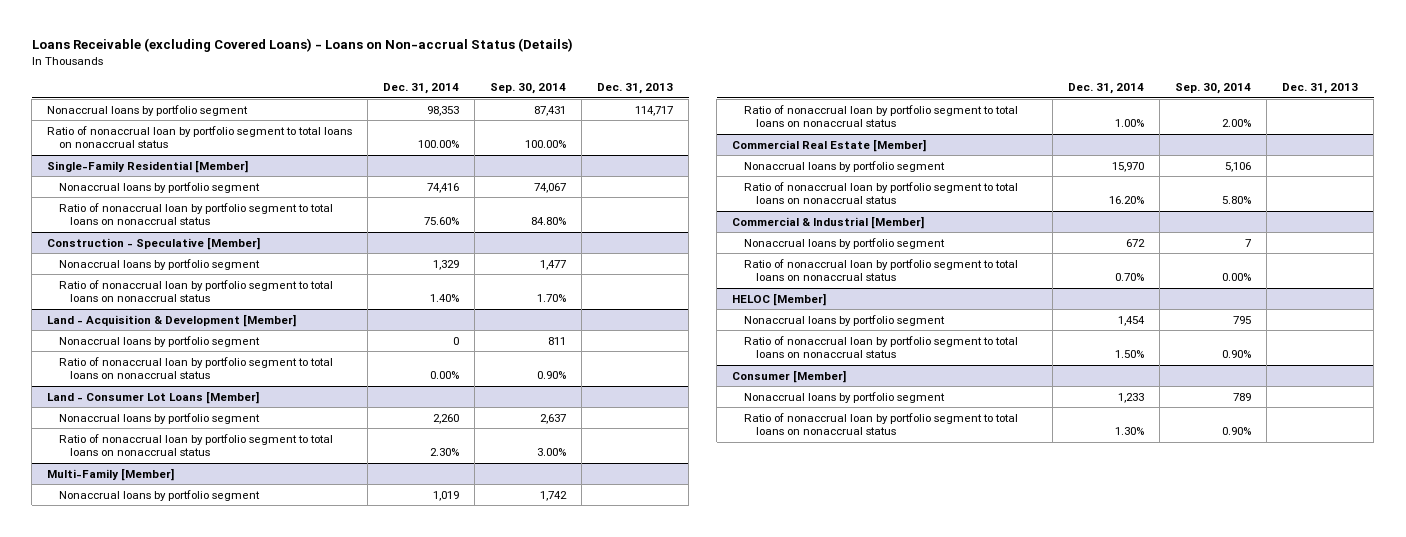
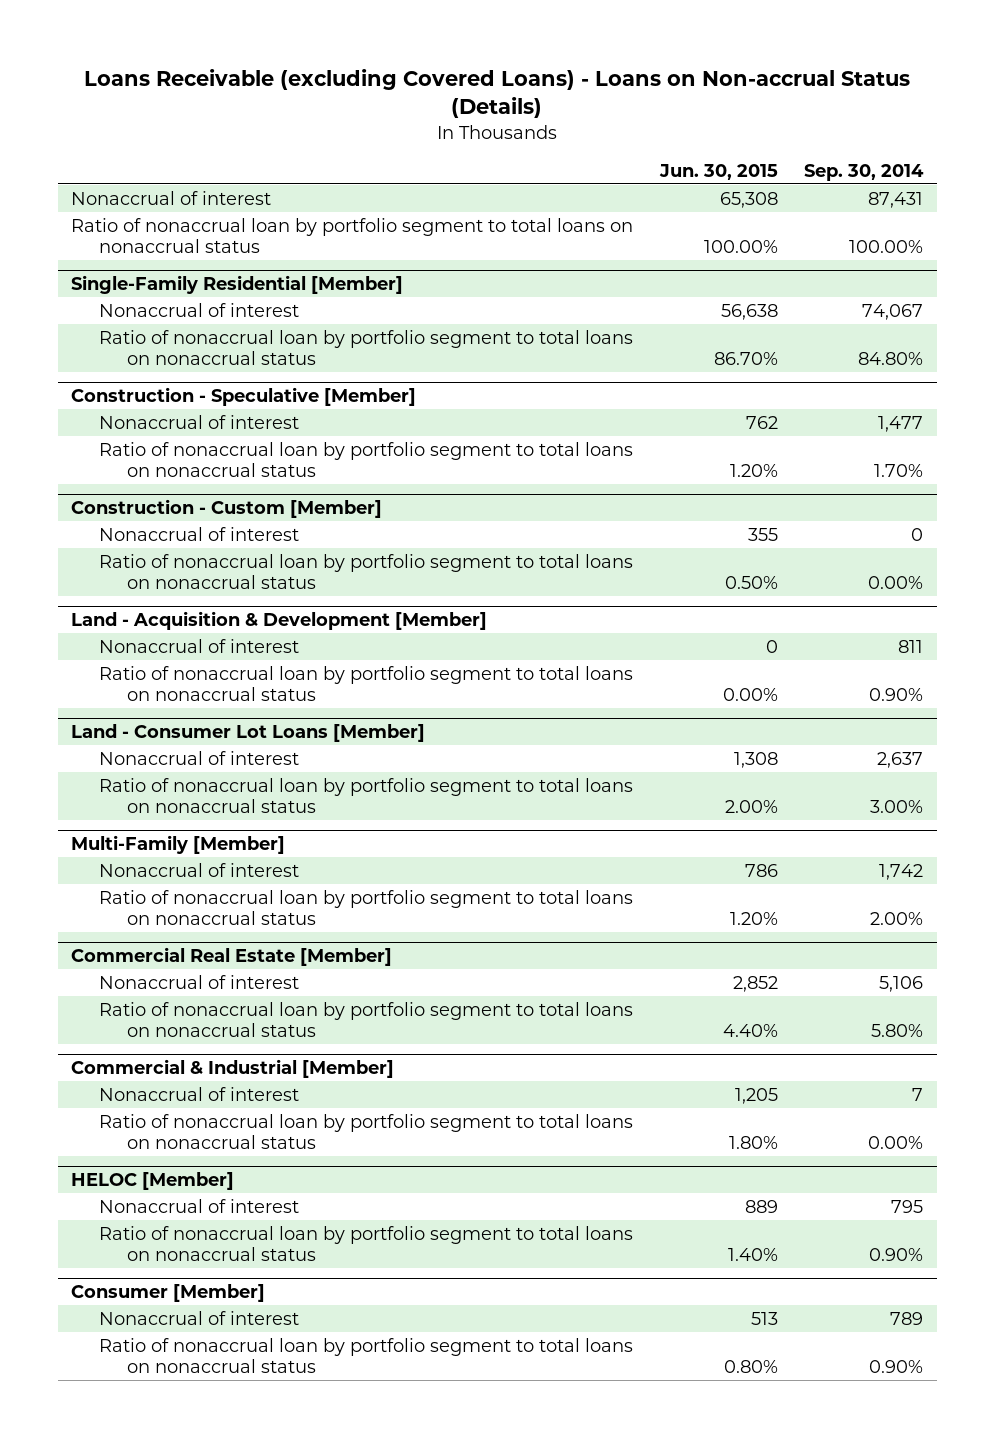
[383,82,460,94] Dec. 31, 2014 -> none
[597,82,674,94] Dec. 31, 2013 -> none
none -> [658,163,778,180] Jun. 30, 2015
[47,104,249,116] Nonaccrual loans by portfolio segment -> [71,190,272,205] Nonaccrual of interest
[58,181,260,193] Nonaccrual loans by portfolio segment -> [98,302,299,317] Nonaccrual of interest
[58,258,260,270] Nonaccrual loans by portfolio segment -> [98,414,299,429] Nonaccrual of interest
none -> [71,499,383,519] Construction - Custom [Member]
none -> [98,526,299,541] Nonaccrual of interest
none -> [98,553,633,589] Ratio of nonaccrual loan by portfolio segment to total loans on nonaccrual status
[58,335,260,347] Nonaccrual loans by portfolio segment -> [98,638,299,653] Nonaccrual of interest
[58,412,260,424] Nonaccrual loans by portfolio segment -> [98,750,299,765] Nonaccrual of interest
[58,489,260,501] Nonaccrual loans by portfolio segment -> [98,862,299,877] Nonaccrual of interest
[744,160,946,172] Nonaccrual loans by portfolio segment -> [98,974,299,989] Nonaccrual of interest
[744,237,946,249] Nonaccrual loans by portfolio segment -> [98,1086,299,1101] Nonaccrual of interest
[744,314,946,326] Nonaccrual loans by portfolio segment -> [98,1198,299,1213] Nonaccrual of interest
[744,391,946,403] Nonaccrual loans by portfolio segment -> [98,1310,299,1325] Nonaccrual of interest

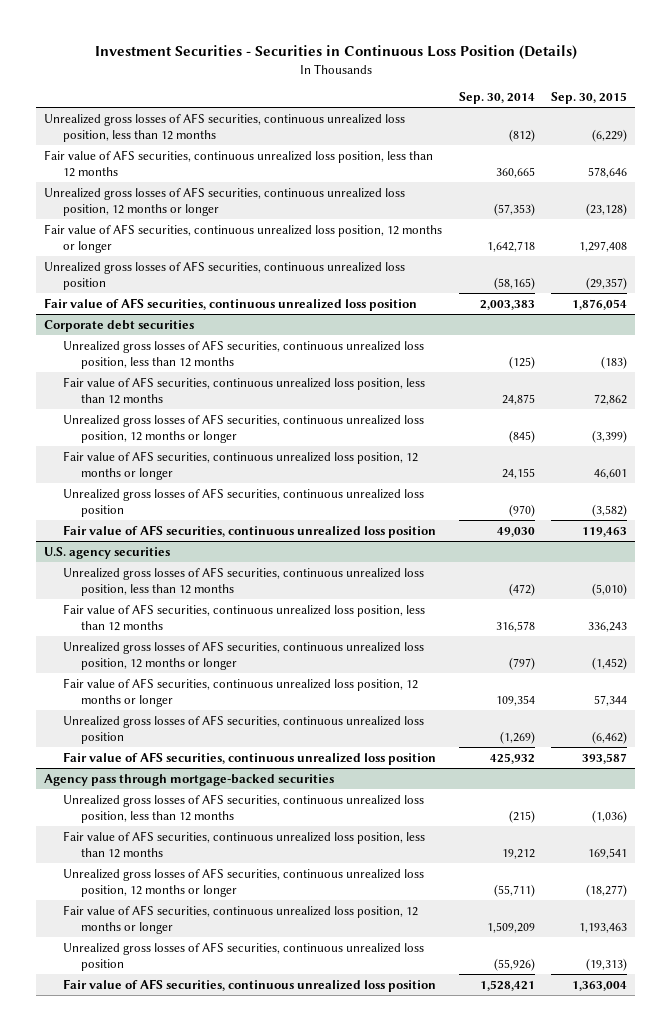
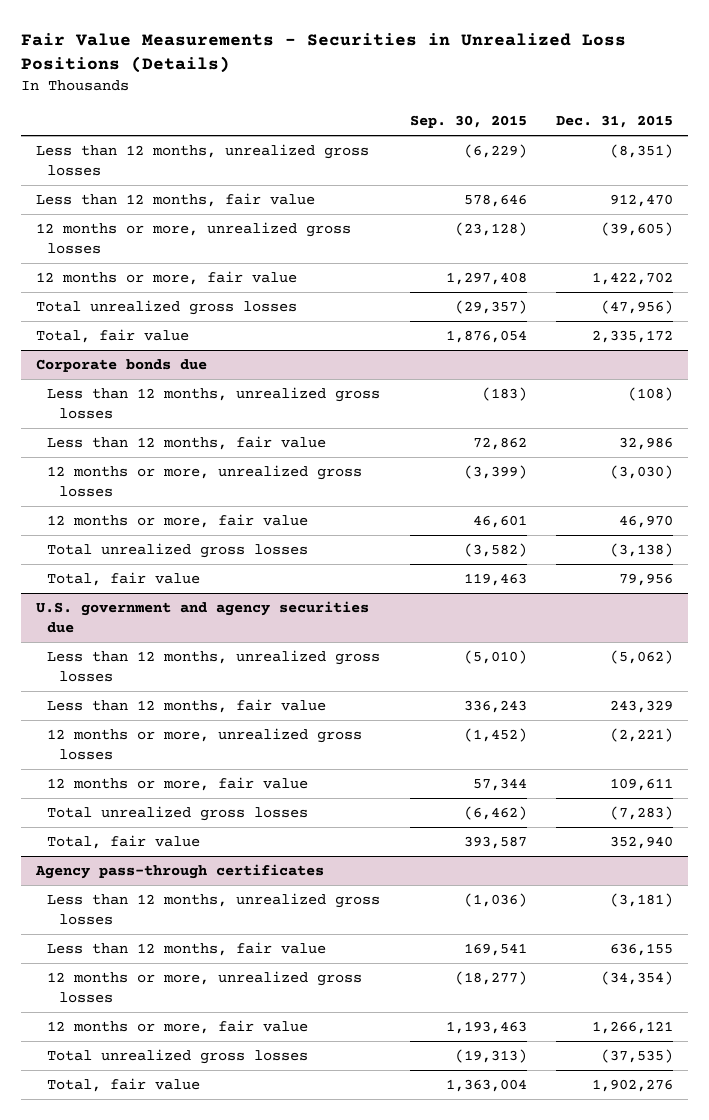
[94,45,577,61] Investment Securities - Securities in Continuous Loss Position (Details) -> [20,33,626,74] Fair Value Measurements - Securities in Unrealized Loss Positions (Details)
[458,91,535,104] Sep. 30, 2014 -> none
none -> [556,115,674,129] Dec. 31, 2015
[44,319,195,332] Corporate debt securities -> none
[44,773,335,786] Agency pass through mortgage-backed securities -> none
[44,112,406,142] Unrealized gross losses of AFS securities, continuous unrealized loss position, less than 12 months -> [35,144,369,176] Less than 12 months, unrealized gross losses
[44,149,434,177] Fair value of AFS securities, continuous unrealized loss position, less than 12 months -> [35,193,315,208] Less than 12 months, fair value
[44,186,406,216] Unrealized gross losses of AFS securities, continuous unrealized loss position, 12 months or longer -> [35,222,351,254] 12 months or more, unrealized gross losses
[44,223,443,253] Fair value of AFS securities, continuous unrealized loss position, 12 months or longer -> [35,271,297,286] 12 months or more, fair value
[44,260,406,290] Unrealized gross losses of AFS securities, continuous unrealized loss position -> [35,300,297,316] Total unrealized gross losses
[44,297,418,311] Fair value of AFS securities, continuous unrealized loss position -> [35,329,189,344] Total, fair value
none -> [35,359,207,373] Corporate bonds due
[62,339,424,369] Unrealized gross losses of AFS securities, continuous unrealized loss position, less than 12 months -> [47,387,381,419] Less than 12 months, unrealized gross losses
[62,376,425,404] Fair value of AFS securities, continuous unrealized loss position, less than 12 months -> [47,436,327,451] Less than 12 months, fair value
[62,413,424,443] Unrealized gross losses of AFS securities, continuous unrealized loss position, 12 months or longer -> [47,465,363,497] 12 months or more, unrealized gross losses
[62,450,418,480] Fair value of AFS securities, continuous unrealized loss position, 12 months or longer -> [47,514,309,529] 12 months or more, fair value
[62,487,424,517] Unrealized gross losses of AFS securities, continuous unrealized loss position -> [47,543,309,559] Total unrealized gross losses
[62,524,436,538] Fair value of AFS securities, continuous unrealized loss position -> [47,572,201,587] Total, fair value
[44,546,171,559] U.S. agency securities -> [35,601,369,633] U.S. government and agency securities due
[62,566,424,596] Unrealized gross losses of AFS securities, continuous unrealized loss position, less than 12 months -> [47,650,381,682] Less than 12 months, unrealized gross losses
[62,603,425,631] Fair value of AFS securities, continuous unrealized loss position, less than 12 months -> [47,699,327,714] Less than 12 months, fair value
[62,640,424,670] Unrealized gross losses of AFS securities, continuous unrealized loss position, 12 months or longer -> [47,728,363,760] 12 months or more, unrealized gross losses
[62,677,418,707] Fair value of AFS securities, continuous unrealized loss position, 12 months or longer -> [47,777,309,792] 12 months or more, fair value
[62,714,424,744] Unrealized gross losses of AFS securities, continuous unrealized loss position -> [47,806,309,822] Total unrealized gross losses
[62,751,436,765] Fair value of AFS securities, continuous unrealized loss position -> [47,835,201,850] Total, fair value
none -> [34,864,324,880] Agency pass-through certificates
[62,793,424,823] Unrealized gross losses of AFS securities, continuous unrealized loss position, less than 12 months -> [47,893,381,925] Less than 12 months, unrealized gross losses
[62,830,425,858] Fair value of AFS securities, continuous unrealized loss position, less than 12 months -> [47,942,327,957] Less than 12 months, fair value
[62,867,424,897] Unrealized gross losses of AFS securities, continuous unrealized loss position, 12 months or longer -> [47,971,363,1003] 12 months or more, unrealized gross losses
[62,904,418,934] Fair value of AFS securities, continuous unrealized loss position, 12 months or longer -> [47,1020,309,1035] 12 months or more, fair value
[62,941,424,971] Unrealized gross losses of AFS securities, continuous unrealized loss position -> [47,1049,309,1065] Total unrealized gross losses
[62,978,436,992] Fair value of AFS securities, continuous unrealized loss position -> [47,1078,201,1093] Total, fair value

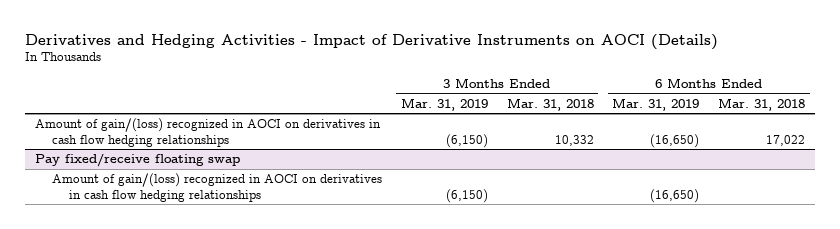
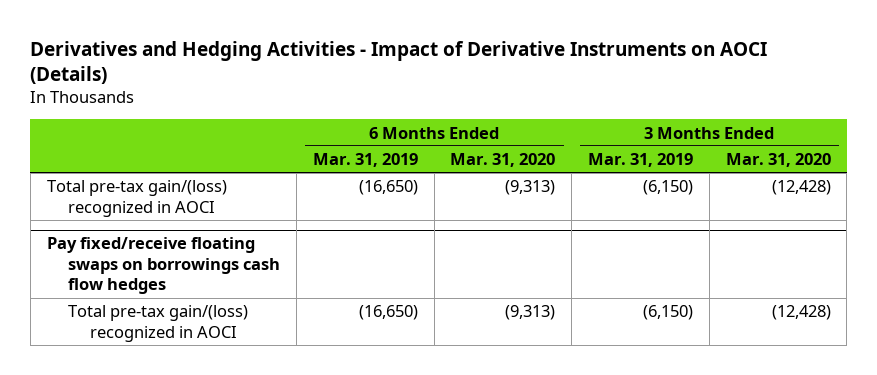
[506,97,594,111] Mar. 31, 2018 -> none
[718,97,806,111] Mar. 31, 2018 -> none
none -> [450,152,556,167] Mar. 31, 2020
none -> [725,152,831,167] Mar. 31, 2020
[34,118,381,147] Amount of gain/(loss) recognized in AOCI on derivatives in cash flow hedging relationships -> [46,180,227,217] Total pre-tax gain/(loss) recognized in AOCI
[34,153,240,168] Pay fixed/receive floating swap -> [46,237,281,295] Pay fixed/receive floating swaps on borrowings cash flow hedges
[51,173,382,202] Amount of gain/(loss) recognized in AOCI on derivatives in cash flow hedging relationships -> [68,305,249,342] Total pre-tax gain/(loss) recognized in AOCI

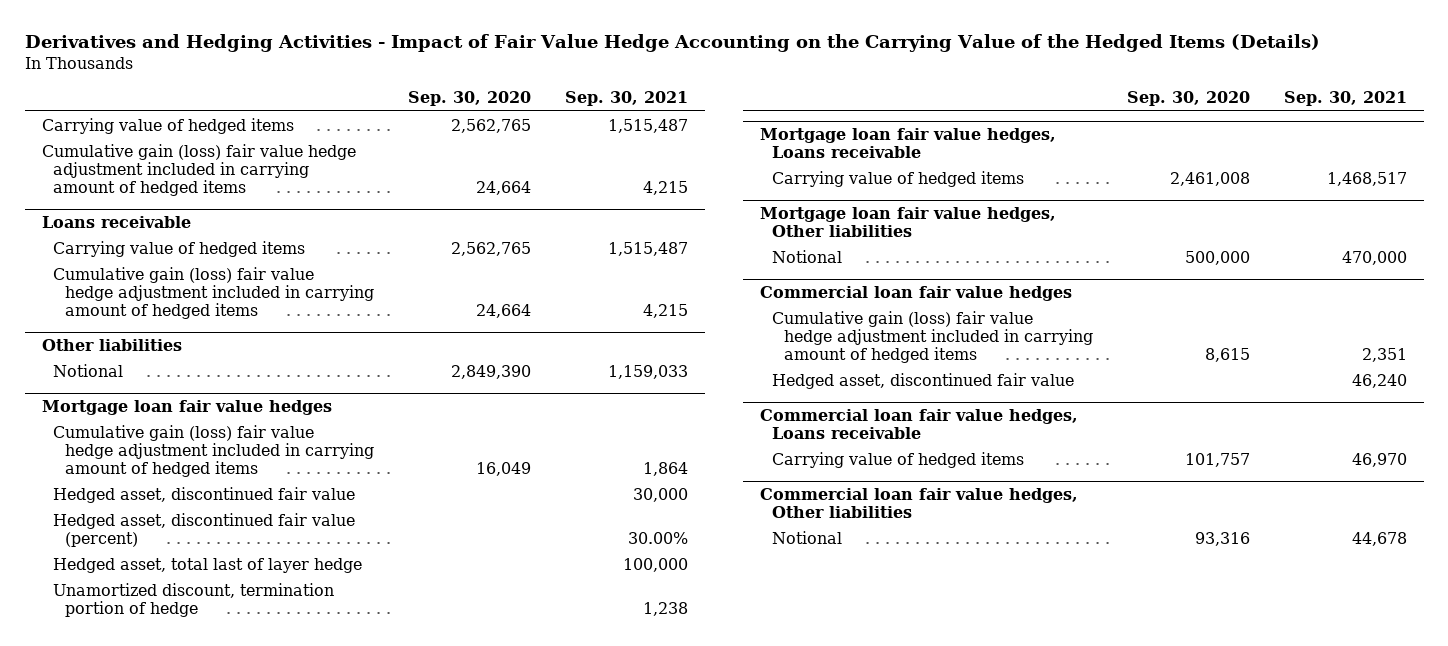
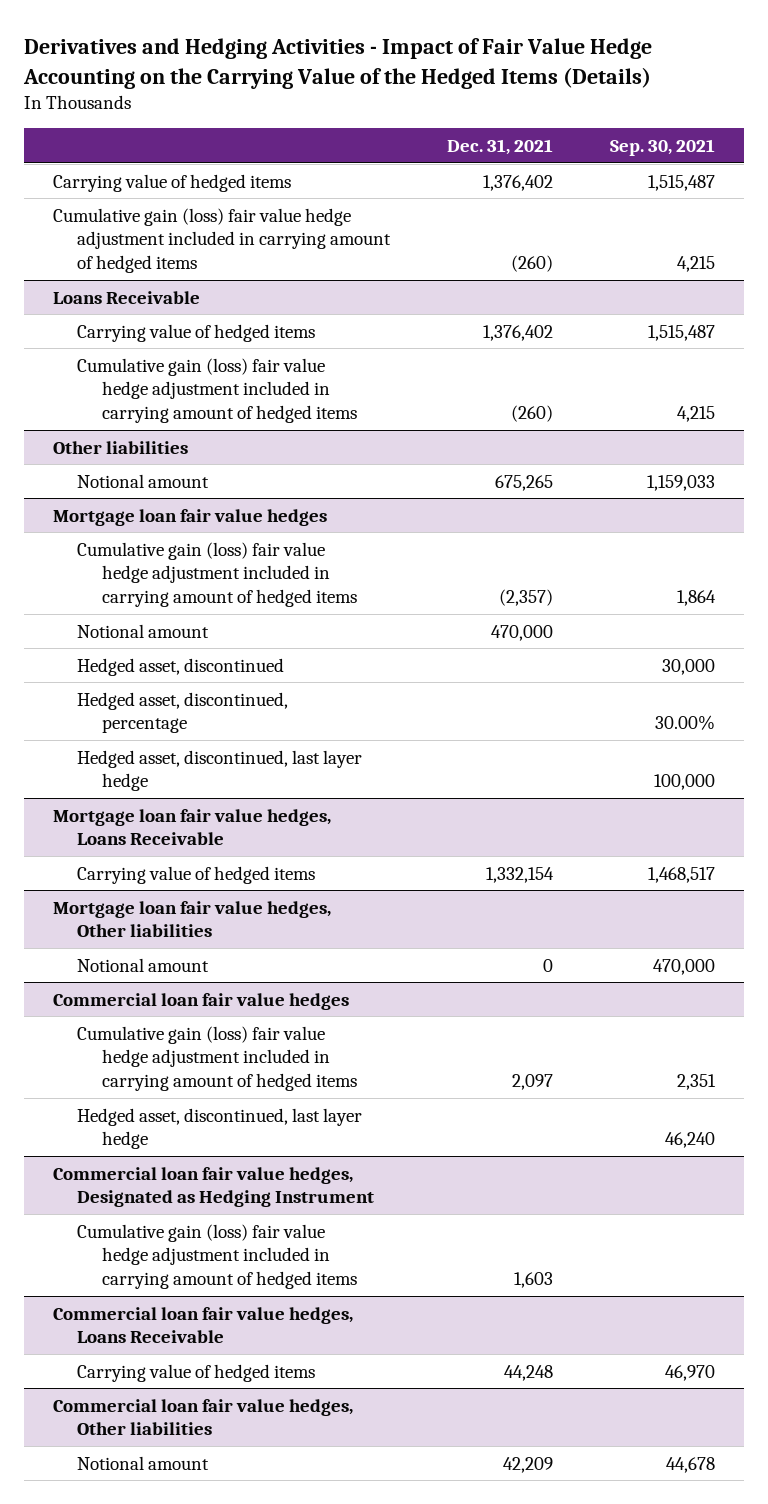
[408,90,532,106] Sep. 30, 2020 -> none
none -> [447,138,554,155] Dec. 31, 2021
[41,215,191,228] Loans receivable -> [52,290,200,304] Loans Receivable
[53,363,124,377] Notional -> [77,473,210,488] Notional amount
[53,582,335,617] Unamortized discount, termination portion of hedge -> none
none -> [77,623,210,638] Notional amount
[53,486,356,503] Hedged asset, discontinued fair value -> [77,657,285,676] Hedged asset, discontinued
[53,512,356,547] Hedged asset, discontinued fair value (percent) -> [77,691,289,734] Hedged asset, discontinued, percentage
[53,557,363,573] Hedged asset, total last of layer hedge -> [77,749,363,792] Hedged asset, discontinued, last layer hedge
[760,127,1057,158] Mortgage loan fair value hedges, Loans receivable -> [52,808,331,846] Mortgage loan fair value hedges, Loans Receivable
[771,249,842,263] Notional -> [77,957,210,972] Notional amount
[771,372,1074,389] Hedged asset, discontinued fair value -> [77,1107,363,1150] Hedged asset, discontinued, last layer hedge
none -> [52,1166,375,1208] Commercial loan fair value hedges, Designated as Hedging Instrument
none -> [77,1223,357,1290] Cumulative gain (loss) fair value hedge adjustment included in carrying amount of hedged items
[760,408,1079,439] Commercial loan fair value hedges, Loans receivable -> [52,1306,353,1344] Commercial loan fair value hedges, Loans Receivable
[771,530,842,544] Notional -> [77,1455,210,1470] Notional amount

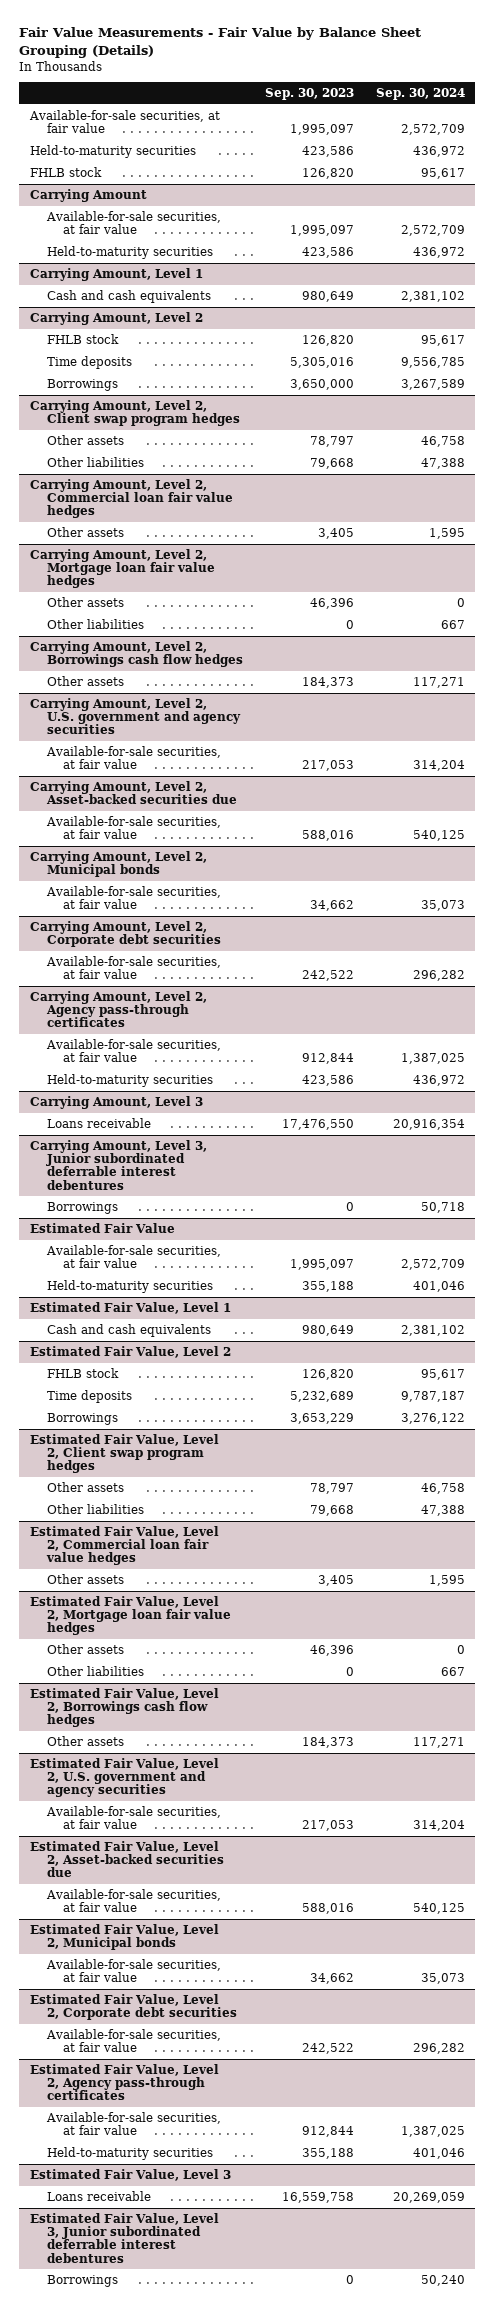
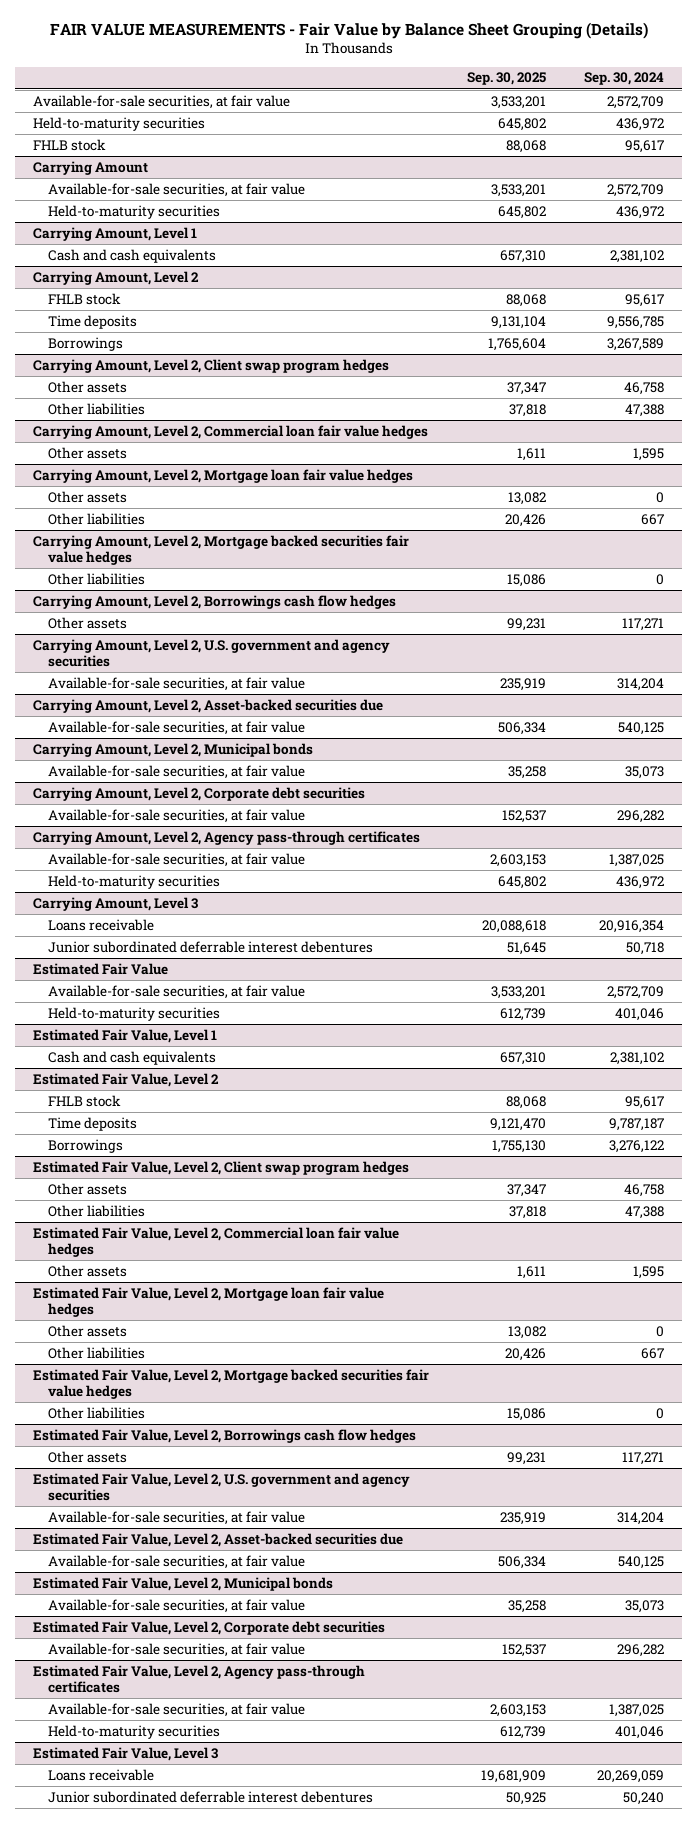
[19,27,422,59] Fair Value Measurements - Fair Value by Balance Sheet Grouping (Details) -> [49,22,648,40] FAIR VALUE MEASUREMENTS - Fair Value by Balance Sheet Grouping (Details)
[264,88,354,101] Sep. 30, 2023 -> none
none -> [467,72,547,86] Sep. 30, 2025
none -> [33,534,410,565] Carrying Amount, Level 2, Mortgage backed securities fair value hedges
none -> [47,572,145,585] Other liabilities
[30,1139,208,1190] Carrying Amount, Level 3, Junior subordinated deferrable interest debentures -> none
[46,1201,118,1214] Borrowings -> [47,940,373,953] Junior subordinated deferrable interest debentures
none -> [33,1368,430,1399] Estimated Fair Value, Level 2, Mortgage backed securities fair value hedges
none -> [47,1406,145,1419] Other liabilities
[30,2212,220,2263] Estimated Fair Value, Level 3, Junior subordinated deferrable interest debentures -> none
[46,2274,118,2287] Borrowings -> [47,1790,373,1803] Junior subordinated deferrable interest debentures

